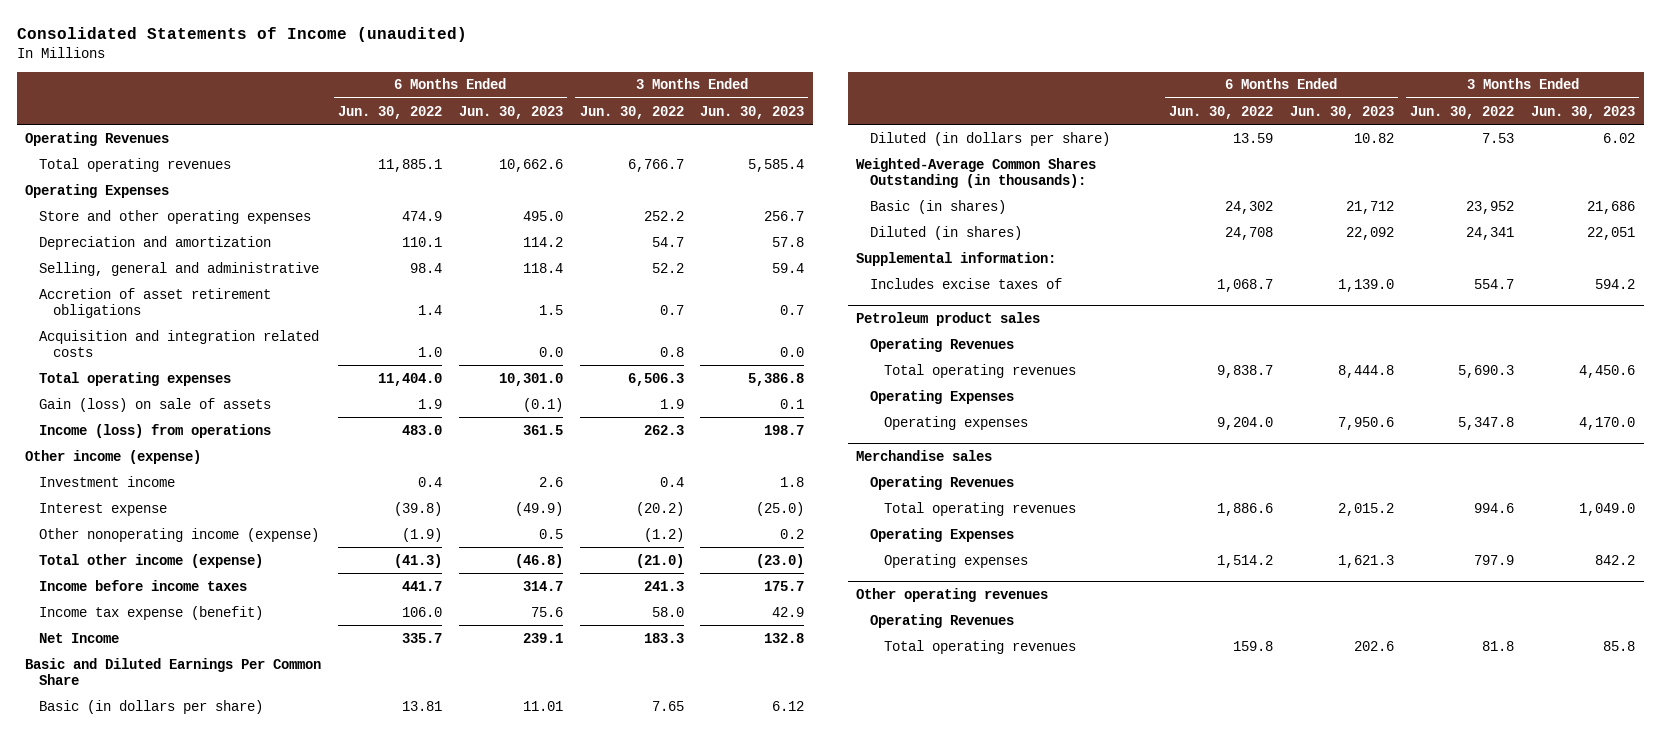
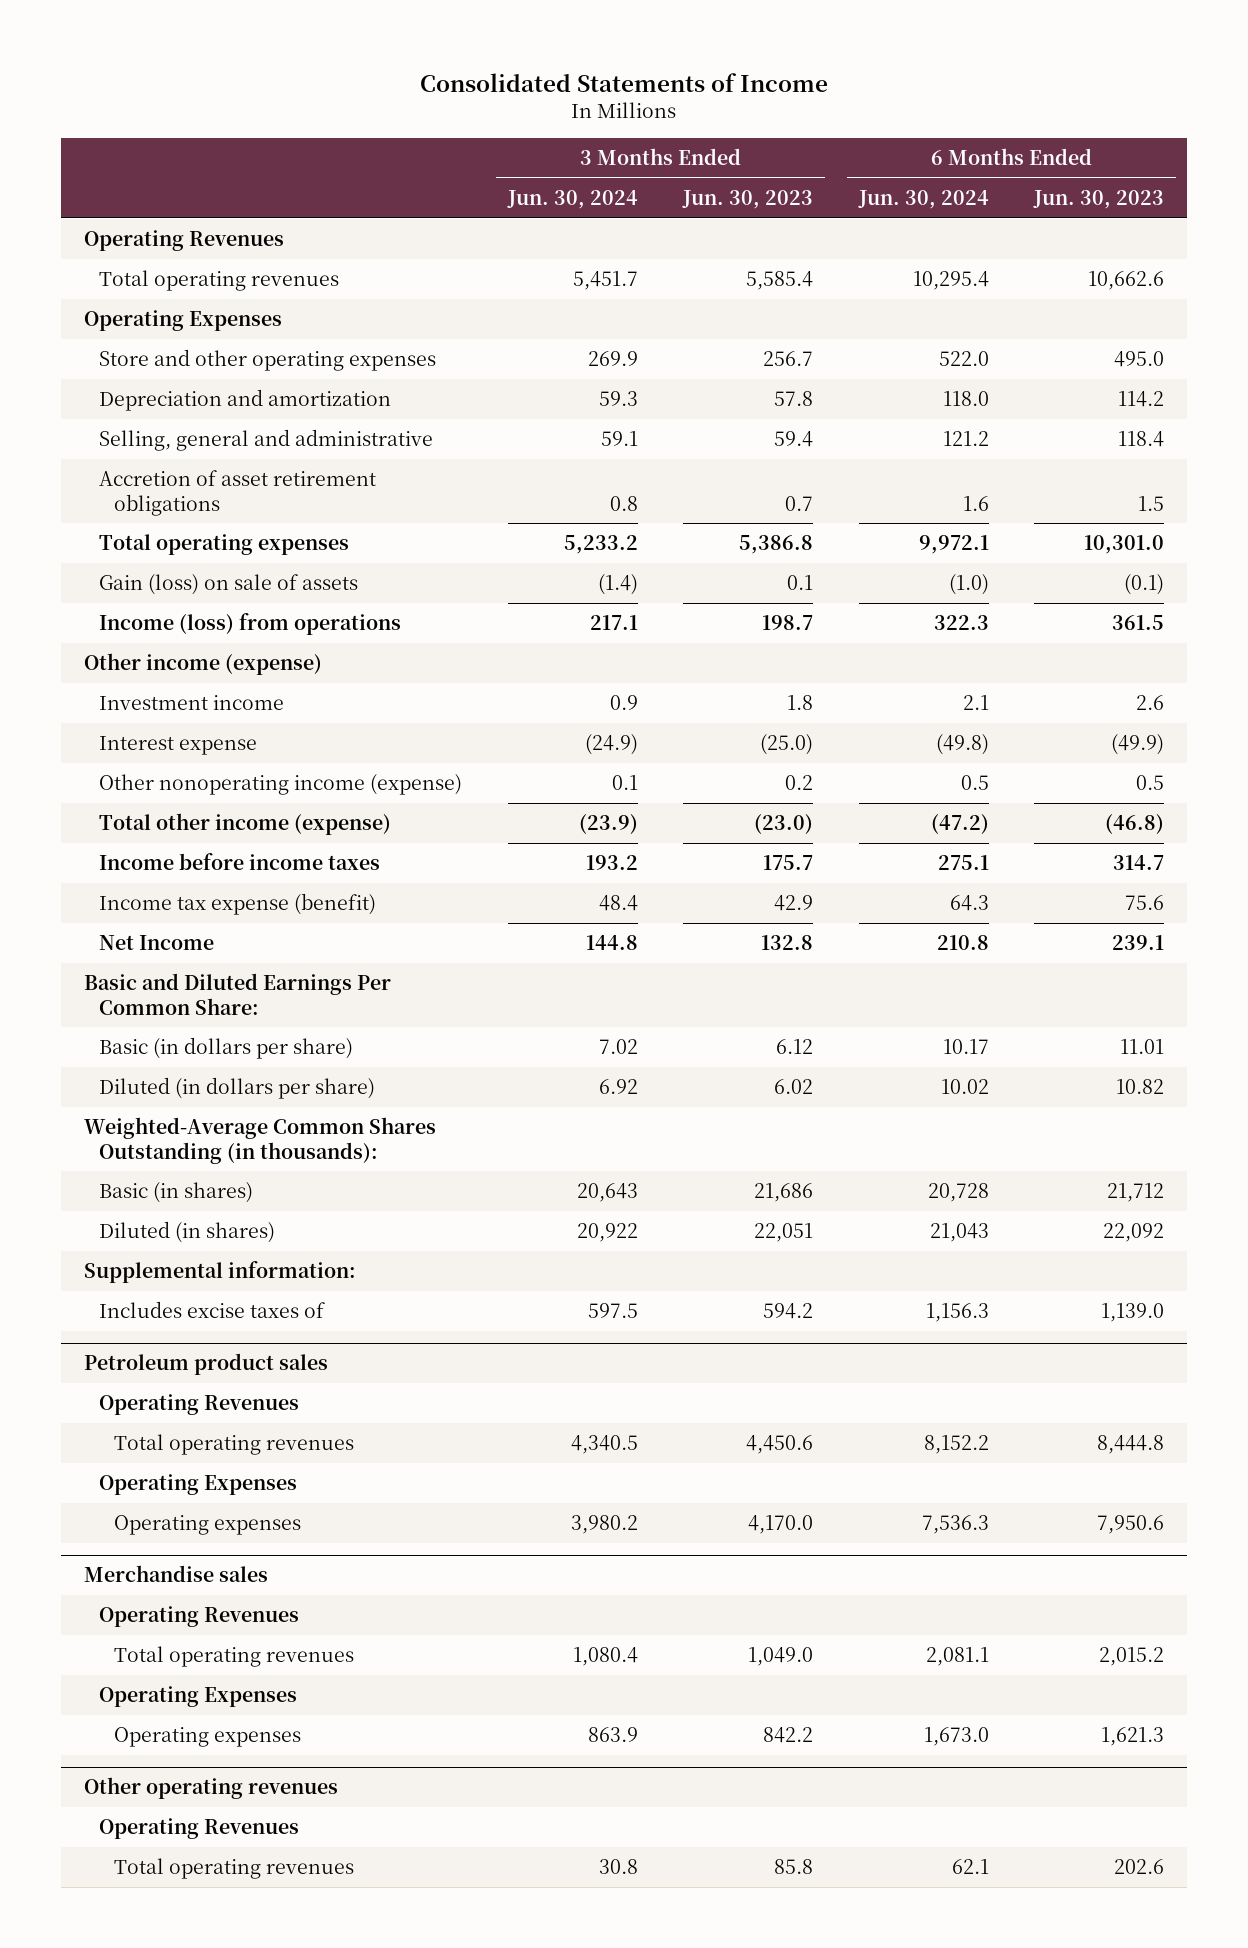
[16,26,467,42] Consolidated Statements of Income (unaudited) -> [420,72,829,92] Consolidated Statements of Income
[337,105,442,119] Jun. 30, 2022 -> none
[579,105,684,119] Jun. 30, 2022 -> none
none -> [506,189,638,209] Jun. 30, 2024
none -> [857,189,989,209] Jun. 30, 2024
[39,329,320,357] Acquisition and integration related costs -> none
[25,657,322,685] Basic and Diluted Earnings Per Common Share -> [84,973,392,1015] Basic and Diluted Earnings Per Common Share:

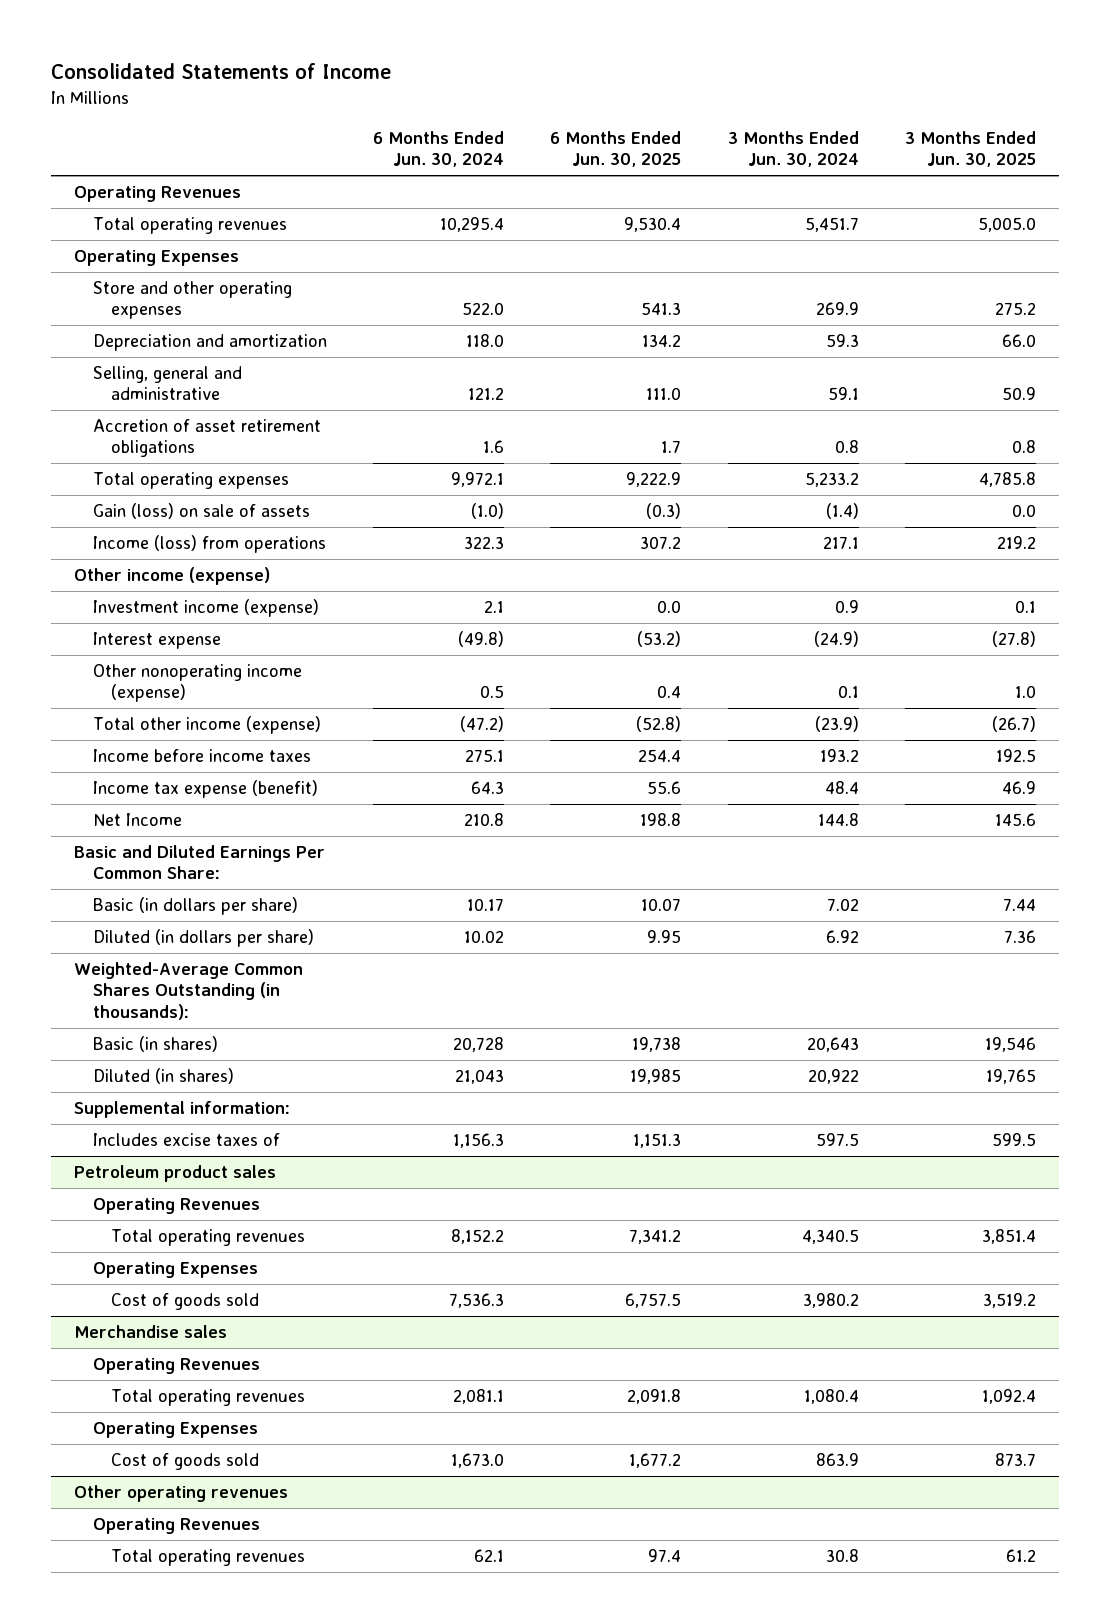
[682,189,814,209] Jun. 30, 2023 -> none
[1033,189,1165,209] Jun. 30, 2023 -> none
none -> [550,131,682,168] 6 Months Ended Jun. 30, 2025
none -> [905,131,1037,168] 3 Months Ended Jun. 30, 2025
[99,695,285,711] Investment income -> [92,599,319,618] Investment income (expense)
[114,1515,302,1536] Operating expenses -> [111,1293,260,1311] Cost of goods sold
[114,1727,302,1748] Operating expenses -> [111,1453,260,1471] Cost of goods sold

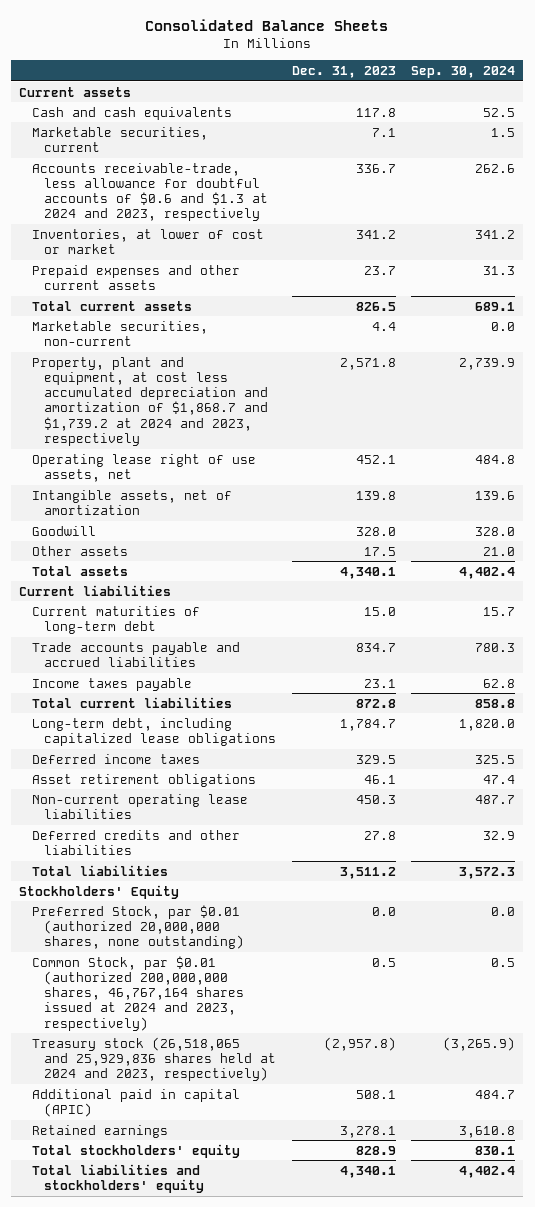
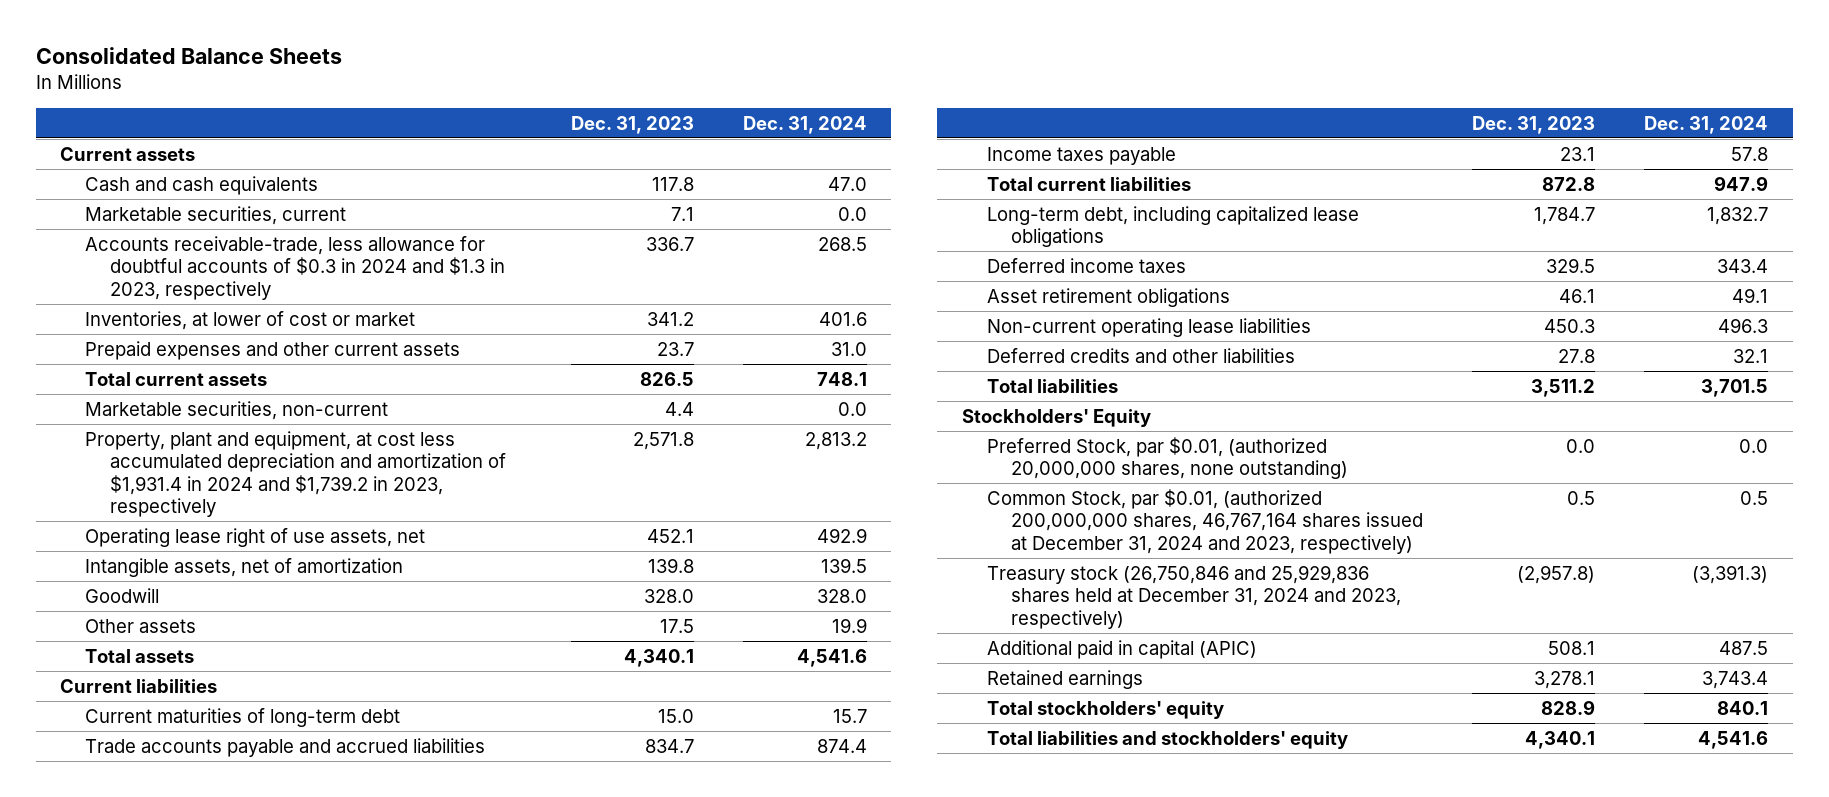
[411,66,516,79] Sep. 30, 2024 -> none
none -> [742,115,867,134] Dec. 31, 2024
[31,162,269,222] Accounts receivable-trade, less allowance for doubtful accounts of $0.6 and $1.3 at 2024 and 2023, respectively -> [84,235,505,300] Accounts receivable-trade, less allowance for doubtful accounts of $0.3 in 2024 and $1.3 in 2023, respectively
[31,356,269,446] Property, plant and equipment, at cost less accumulated depreciation and amortization of $1,868.7 and $1,739.2 at 2024 and 2023, respectively -> [84,430,506,518] Property, plant and equipment, at cost less accumulated depreciation and amortization of $1,931.4 in 2024 and $1,739.2 in 2023, respectively
[31,904,245,950] Preferred Stock, par $0.01 (authorized 20,000,000 shares, none outstanding) -> [986,436,1349,480] Preferred Stock, par $0.01, (authorized 20,000,000 shares, none outstanding)
[31,955,245,1031] Common Stock, par $0.01 (authorized 200,000,000 shares, 46,767,164 shares issued at 2024 and 2023, respectively) -> [986,488,1424,554] Common Stock, par $0.01, (authorized 200,000,000 shares, 46,767,164 shares issued at December 31, 2024 and 2023, respectively)
[31,1036,277,1082] Treasury stock (26,518,065 and 25,929,836 shares held at 2024 and 2023, respectively) -> [986,564,1402,629] Treasury stock (26,750,846 and 25,929,836 shares held at December 31, 2024 and 2023, respectively)

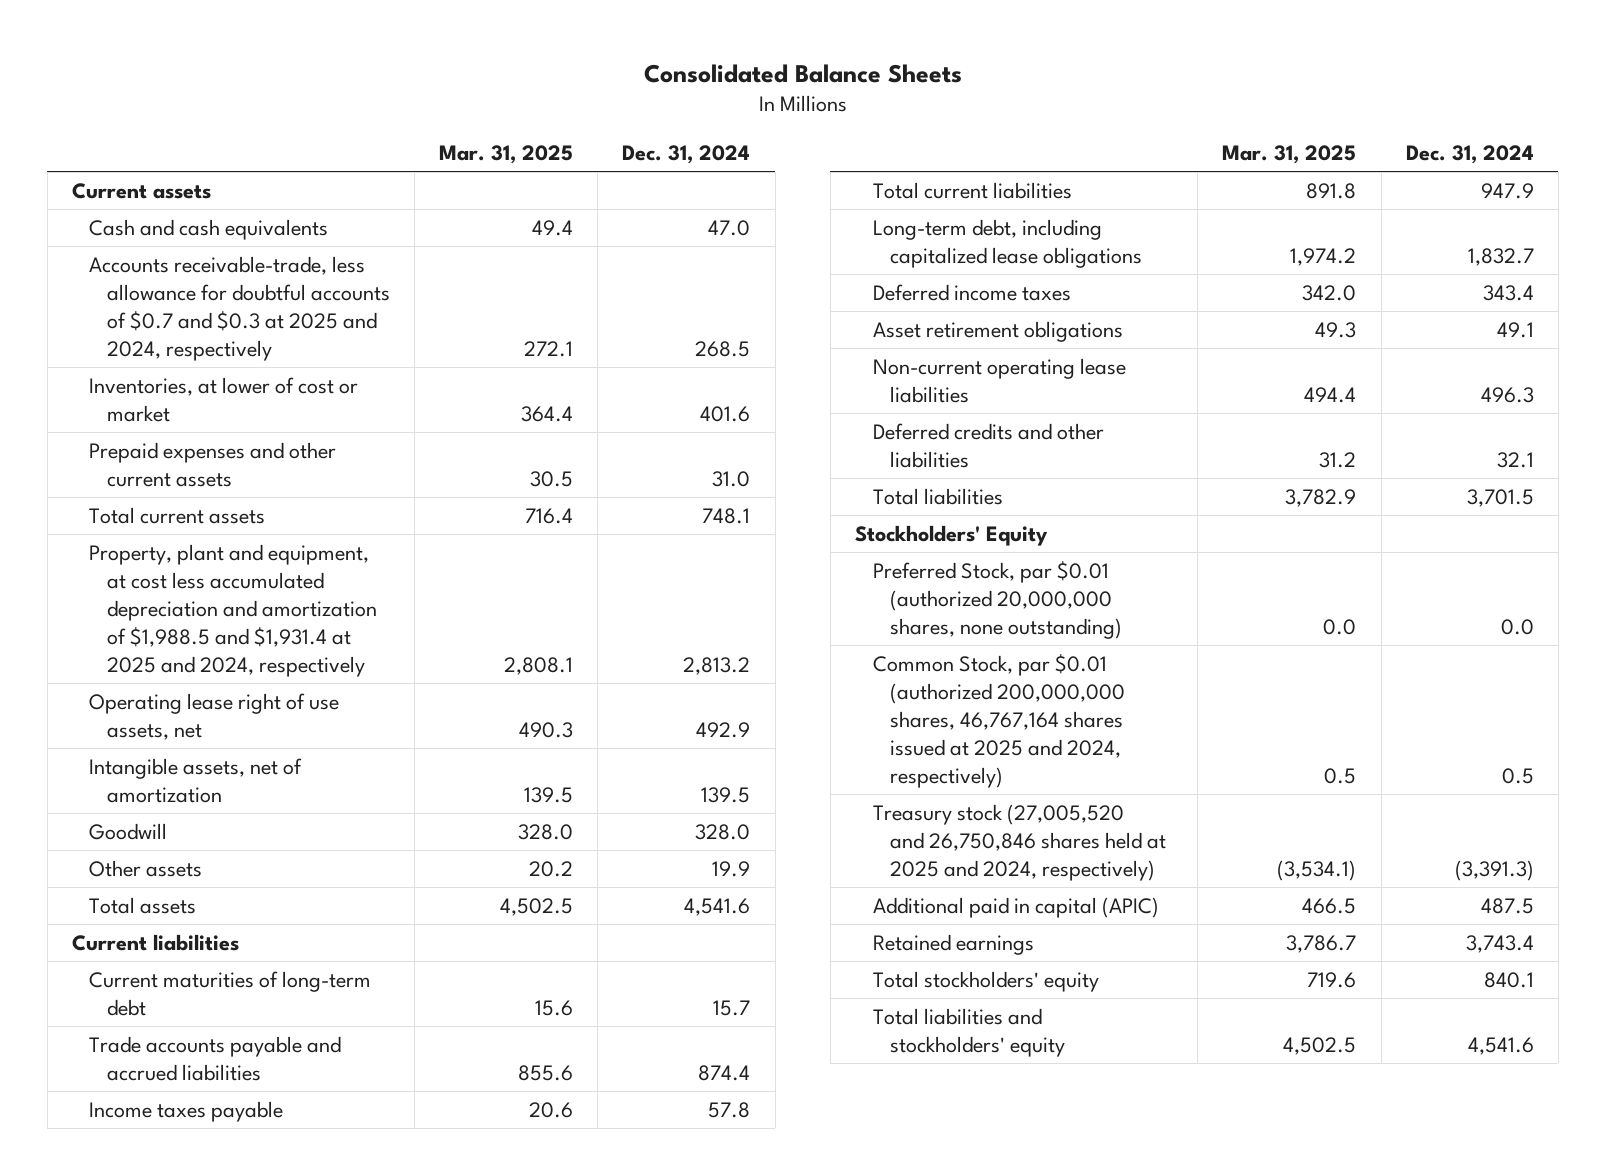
[570,115,694,134] Dec. 31, 2023 -> none
none -> [438,144,573,164] Mar. 31, 2025
[84,205,346,225] Marketable securities, current -> none
[84,235,505,300] Accounts receivable-trade, less allowance for doubtful accounts of $0.3 in 2024 and $1.3 in 2023, respectively -> [89,256,390,362] Accounts receivable-trade, less allowance for doubtful accounts of $0.7 and $0.3 at 2025 and 2024, respectively
[84,400,388,420] Marketable securities, non-current -> none
[84,430,506,518] Property, plant and equipment, at cost less accumulated depreciation and amortization of $1,931.4 in 2024 and $1,739.2 in 2023, respectively -> [89,544,377,678] Property, plant and equipment, at cost less accumulated depreciation and amortization of $1,988.5 and $1,931.4 at 2025 and 2024, respectively
[986,436,1349,480] Preferred Stock, par $0.01, (authorized 20,000,000 shares, none outstanding) -> [872,561,1122,640] Preferred Stock, par $0.01 (authorized 20,000,000 shares, none outstanding)
[986,488,1424,554] Common Stock, par $0.01, (authorized 200,000,000 shares, 46,767,164 shares issued at December 31, 2024 and 2023, respectively) -> [872,654,1125,789] Common Stock, par $0.01 (authorized 200,000,000 shares, 46,767,164 shares issued at 2025 and 2024, respectively)
[986,564,1402,629] Treasury stock (26,750,846 and 25,929,836 shares held at December 31, 2024 and 2023, respectively) -> [872,804,1166,882] Treasury stock (27,005,520 and 26,750,846 shares held at 2025 and 2024, respectively)

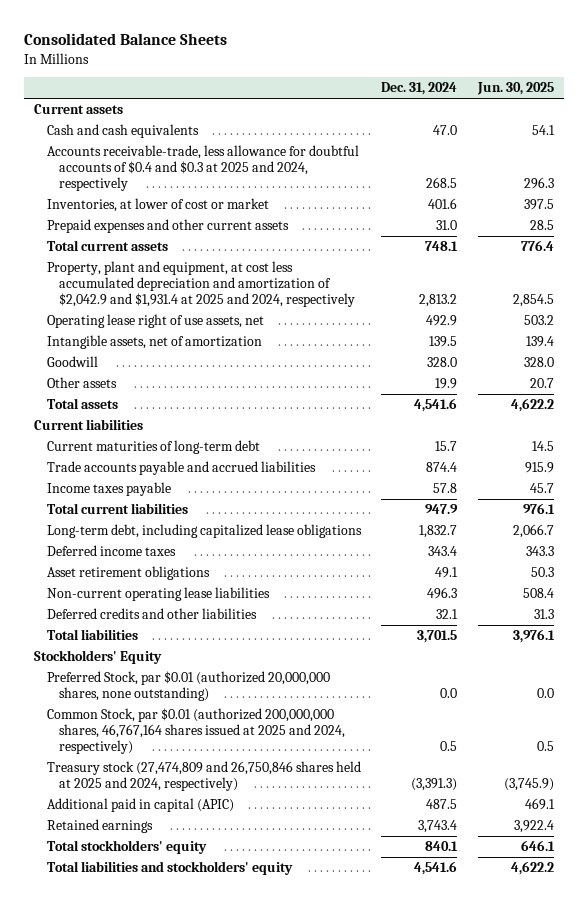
[438,144,573,164] Mar. 31, 2025 -> none
none -> [476,82,554,96] Jun. 30, 2025
[89,256,390,362] Accounts receivable-trade, less allowance for doubtful accounts of $0.7 and $0.3 at 2025 and 2024, respectively -> [46,145,359,192] Accounts receivable-trade, less allowance for doubtful accounts of $0.4 and $0.3 at 2025 and 2024, respectively
[89,544,377,678] Property, plant and equipment, at cost less accumulated depreciation and amortization of $1,988.5 and $1,931.4 at 2025 and 2024, respectively -> [46,261,356,308] Property, plant and equipment, at cost less accumulated depreciation and amortization of $2,042.9 and $1,931.4 at 2025 and 2024, respectively
[872,804,1166,882] Treasury stock (27,005,520 and 26,750,846 shares held at 2025 and 2024, respectively) -> [46,761,361,792] Treasury stock (27,474,809 and 26,750,846 shares held at 2025 and 2024, respectively)

